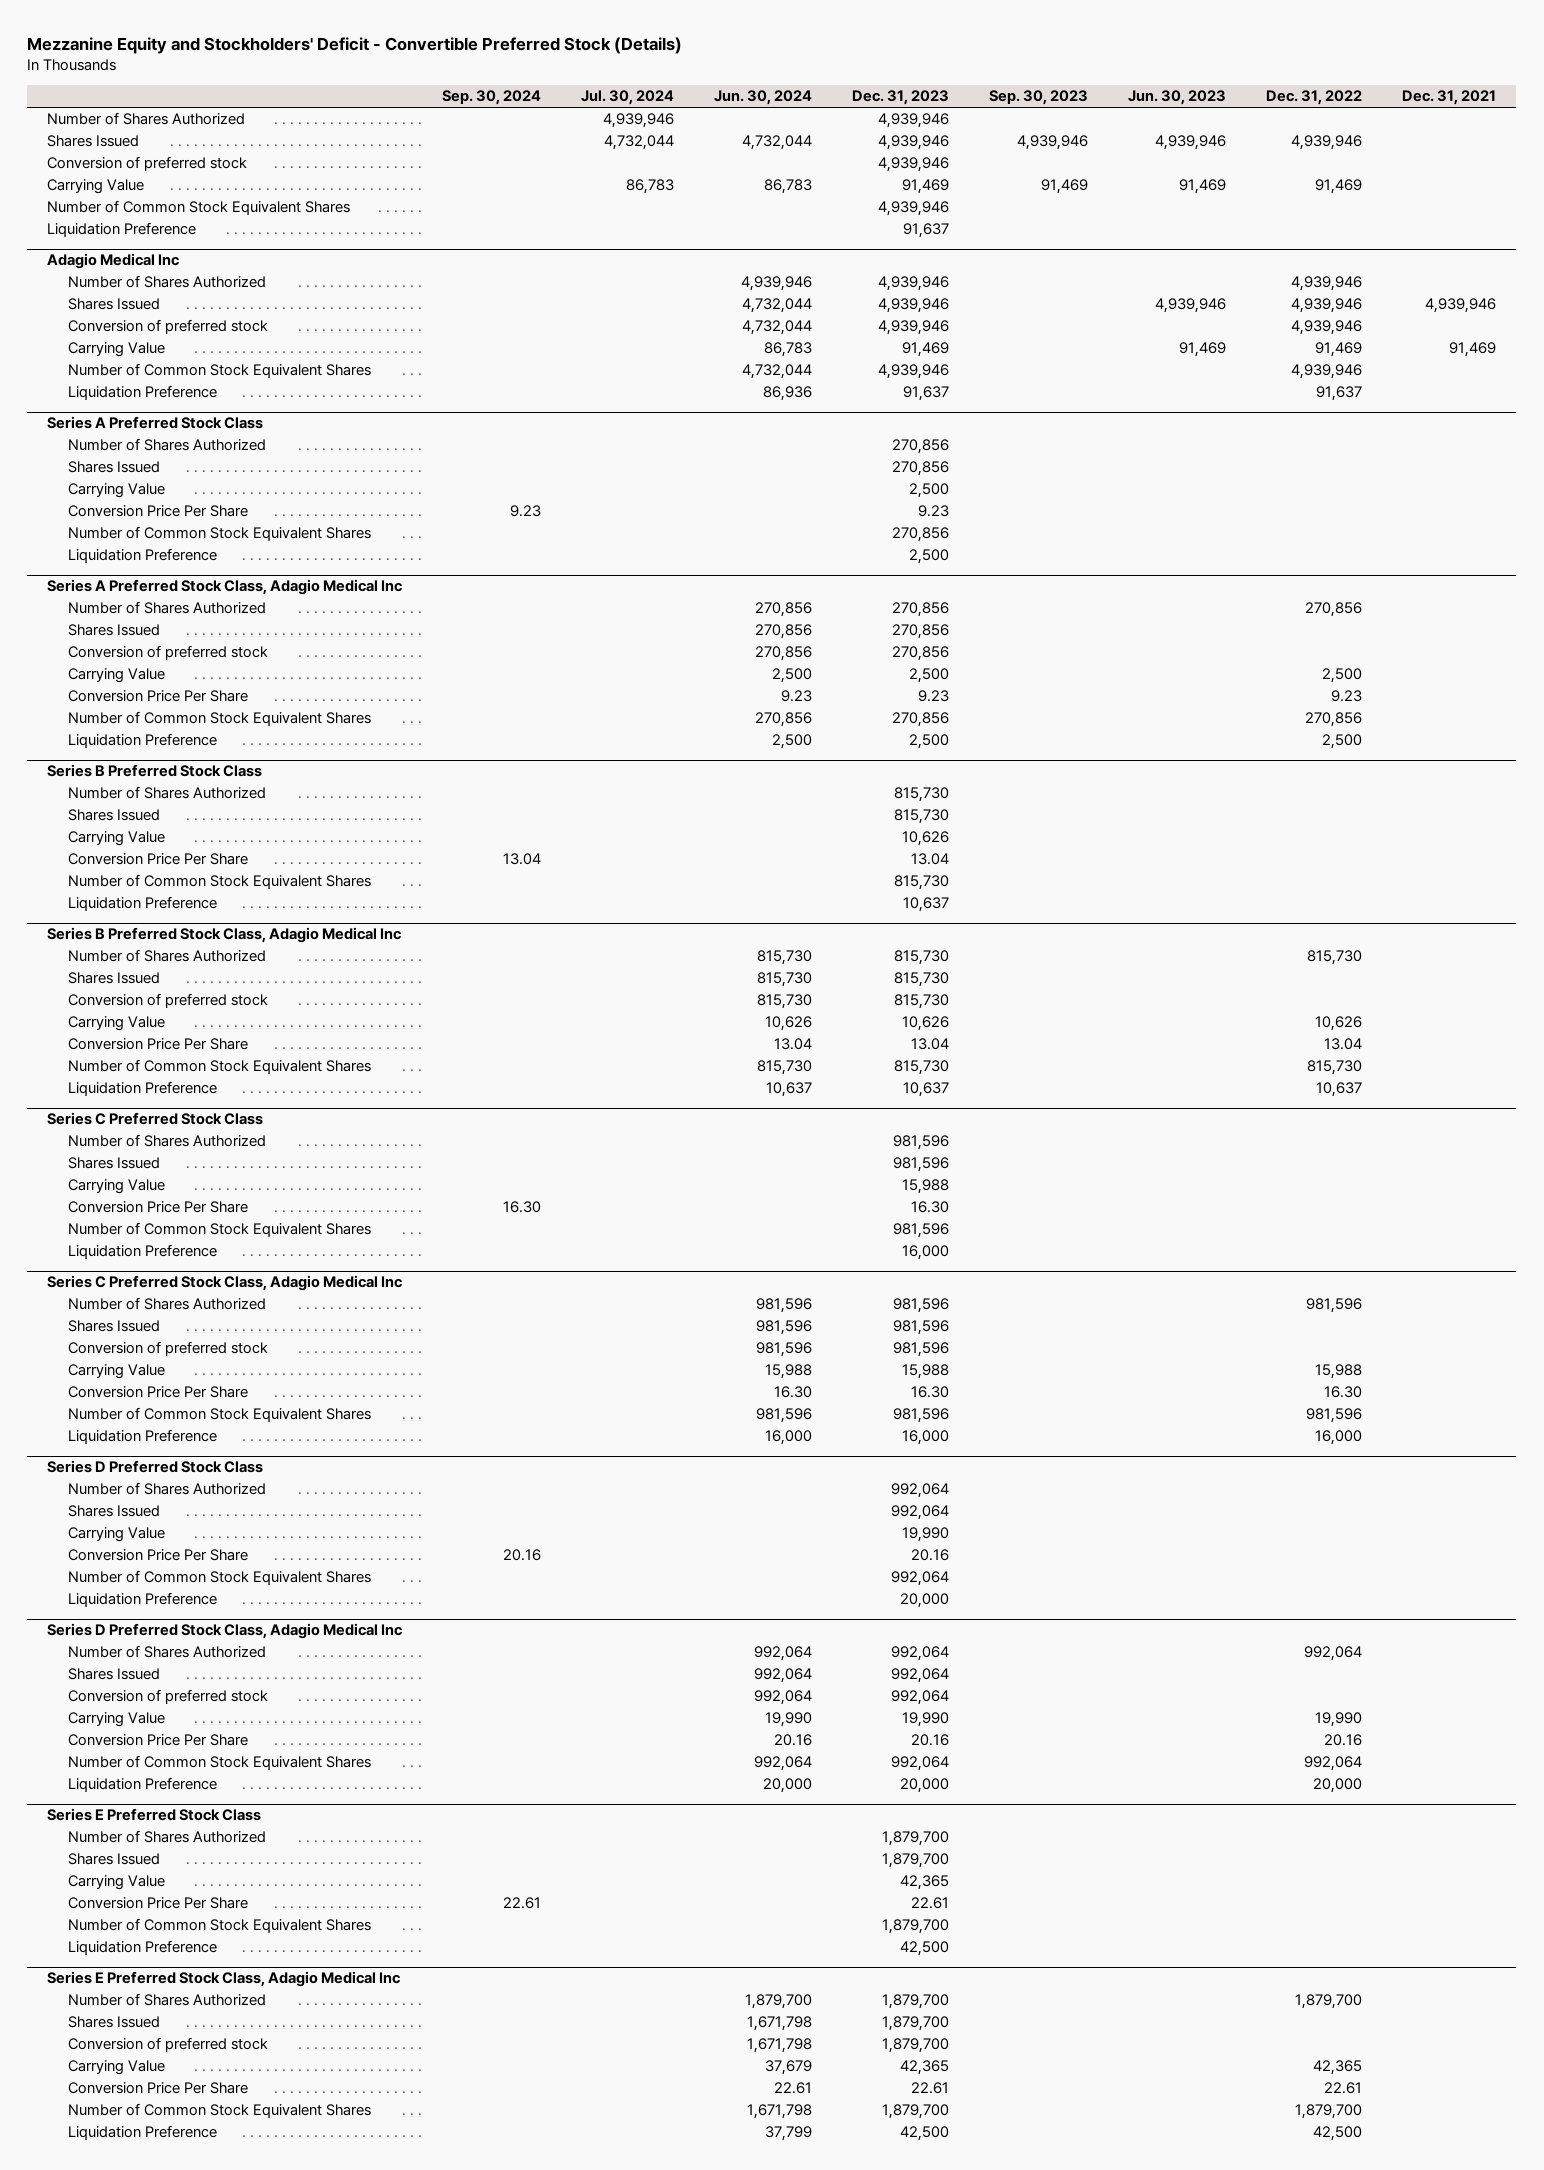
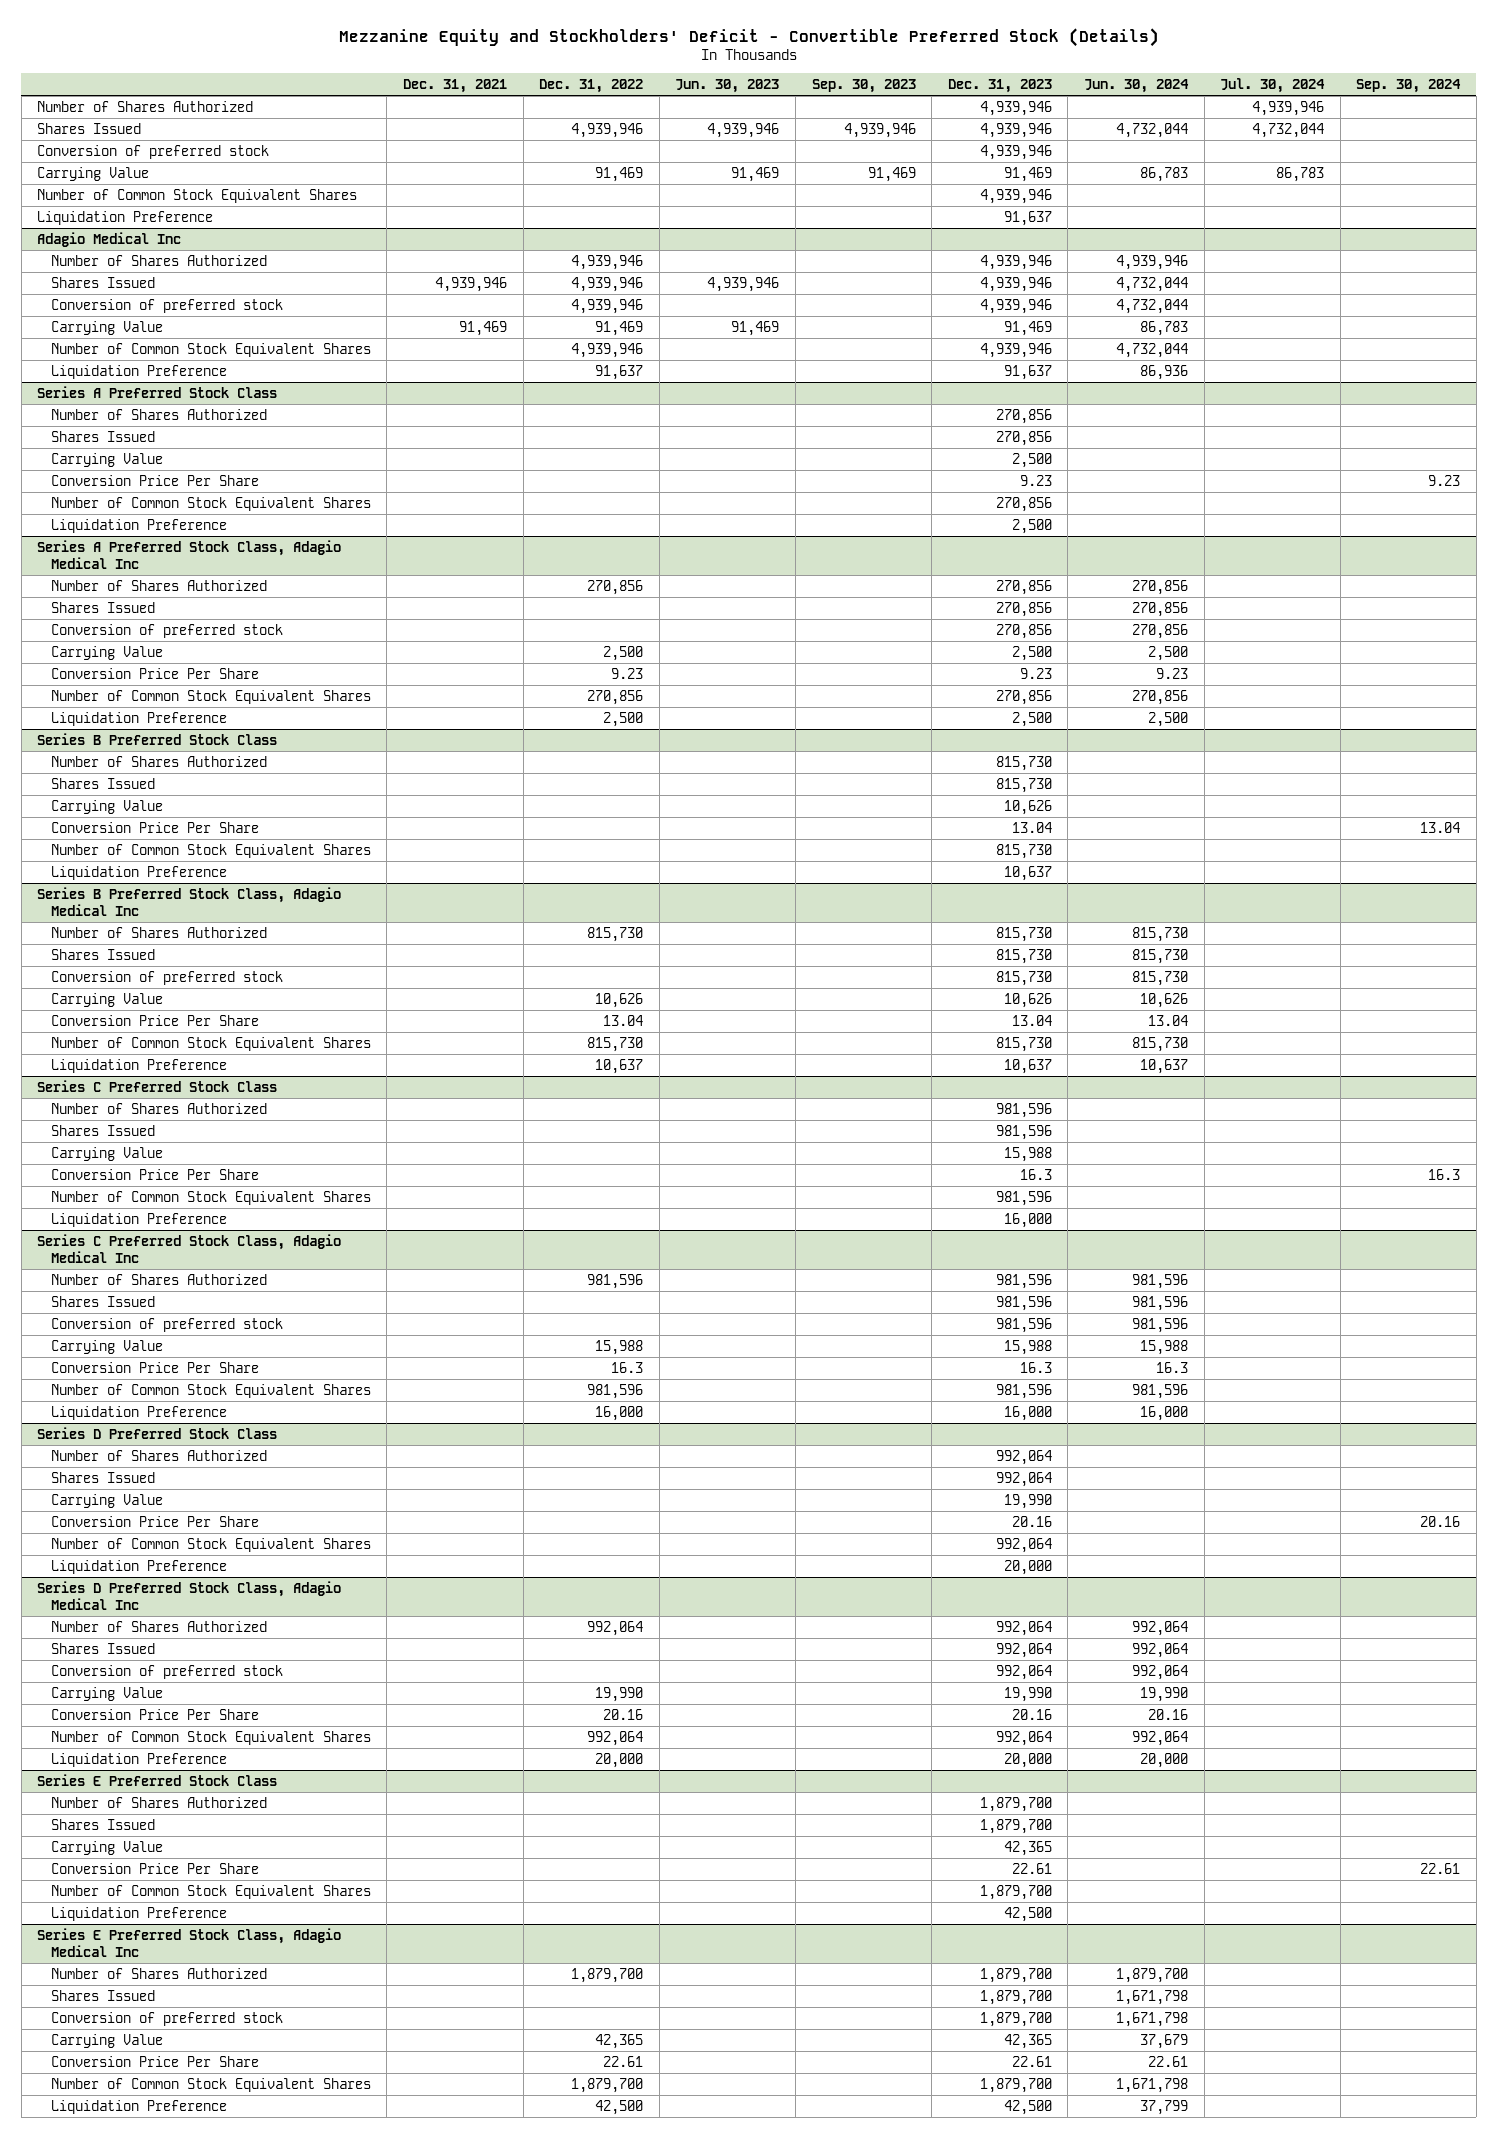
[503,1201,542,1214] 16.30 -> [1428,1168,1461,1180] 16.3
[911,1201,950,1214] 16.30 -> [1019,1168,1052,1180] 16.3
[774,1386,813,1399] 16.30 -> [1155,1361,1188,1373] 16.3
[911,1386,950,1399] 16.30 -> [1019,1361,1052,1373] 16.3
[1324,1386,1363,1399] 16.30 -> [611,1361,644,1373] 16.3

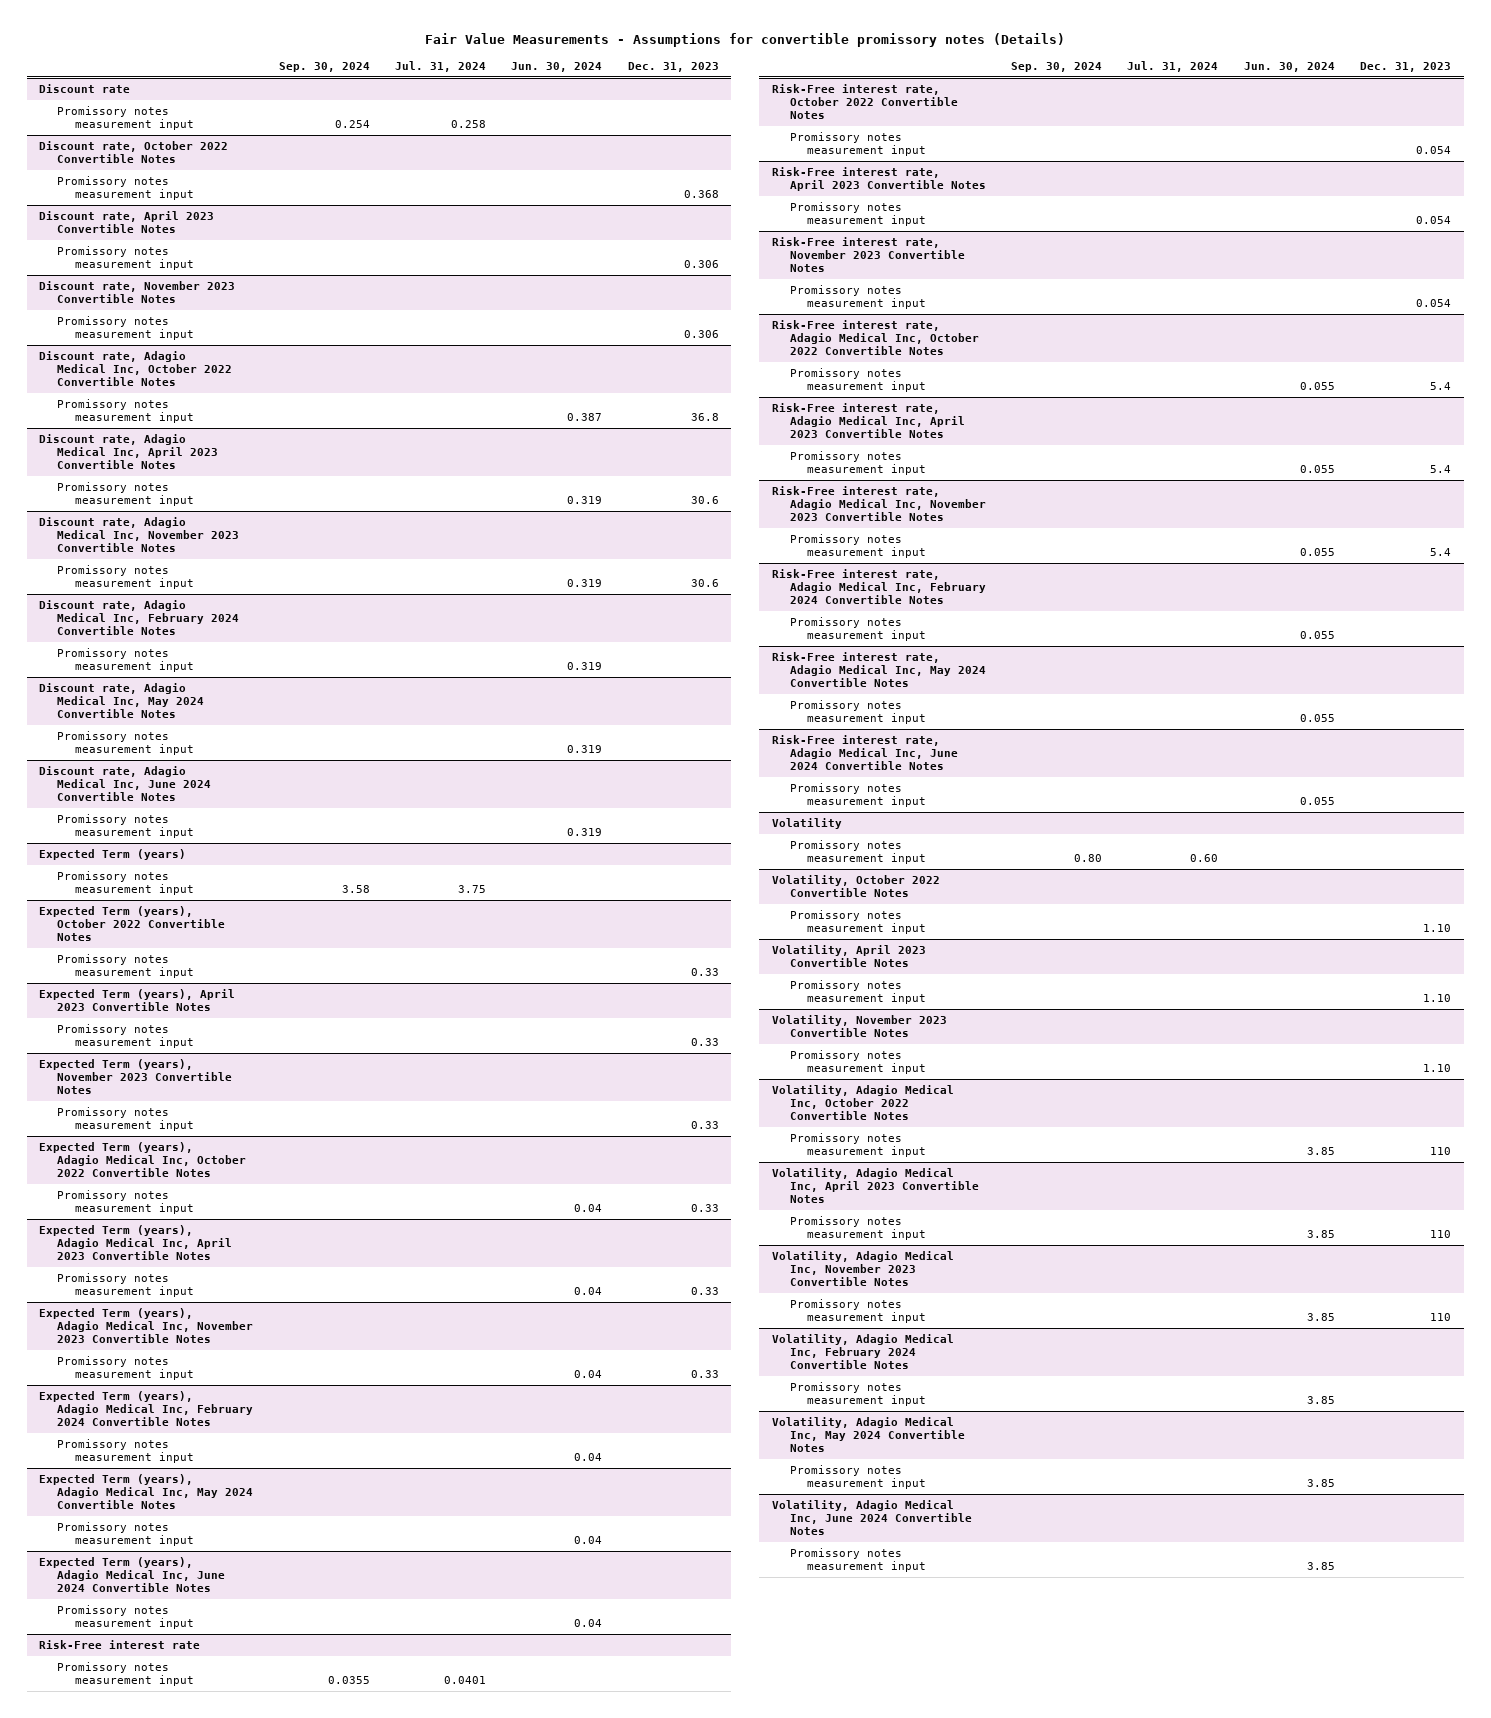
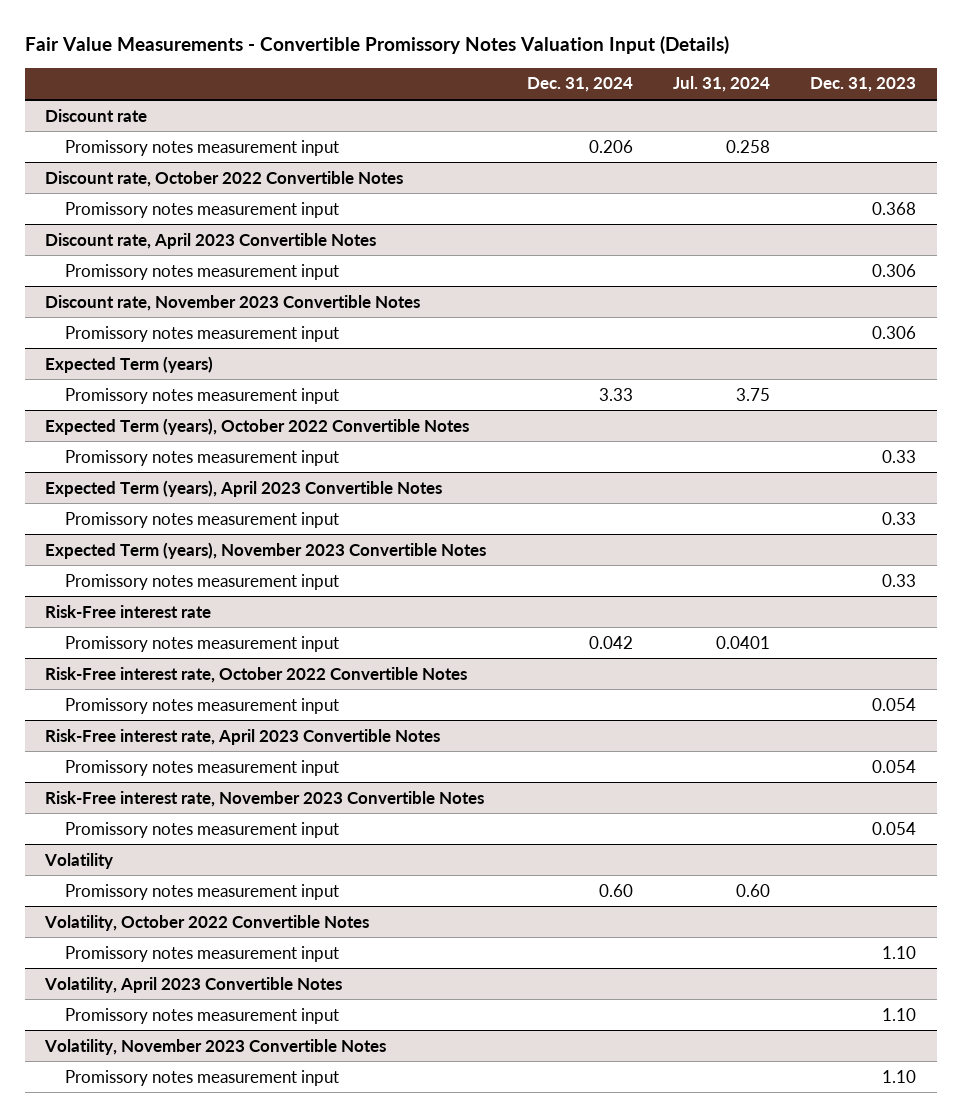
[425,33,1066,48] Fair Value Measurements - Assumptions for convertible promissory notes (Details) -> [25,36,730,55] Fair Value Measurements - Convertible Promissory Notes Valuation Input (Details)
[278,62,370,73] Sep. 30, 2024 -> none
[511,62,603,73] Jun. 30, 2024 -> none
none -> [526,77,633,93] Dec. 31, 2024
[39,350,233,387] Discount rate, Adagio Medical Inc, October 2022 Convertible Notes -> none
[57,398,194,424] Promissory notes measurement input -> none
[39,433,219,470] Discount rate, Adagio Medical Inc, April 2023 Convertible Notes -> none
[57,481,194,507] Promissory notes measurement input -> none
[39,516,240,553] Discount rate, Adagio Medical Inc, November 2023 Convertible Notes -> none
[57,564,194,590] Promissory notes measurement input -> none
[39,599,240,636] Discount rate, Adagio Medical Inc, February 2024 Convertible Notes -> none
[57,647,194,673] Promissory notes measurement input -> none
[39,682,205,719] Discount rate, Adagio Medical Inc, May 2024 Convertible Notes -> none
[57,730,194,756] Promissory notes measurement input -> none
[39,765,212,802] Discount rate, Adagio Medical Inc, June 2024 Convertible Notes -> none
[57,813,194,839] Promissory notes measurement input -> none
[39,1141,247,1178] Expected Term (years), Adagio Medical Inc, October 2022 Convertible Notes -> none
[57,1189,194,1215] Promissory notes measurement input -> none
[39,1224,233,1261] Expected Term (years), Adagio Medical Inc, April 2023 Convertible Notes -> none
[57,1272,194,1298] Promissory notes measurement input -> none
[39,1307,254,1344] Expected Term (years), Adagio Medical Inc, November 2023 Convertible Notes -> none
[57,1355,194,1381] Promissory notes measurement input -> none
[39,1390,254,1427] Expected Term (years), Adagio Medical Inc, February 2024 Convertible Notes -> none
[57,1438,194,1464] Promissory notes measurement input -> none
[39,1473,254,1510] Expected Term (years), Adagio Medical Inc, May 2024 Convertible Notes -> none
[57,1521,194,1547] Promissory notes measurement input -> none
[39,1556,226,1593] Expected Term (years), Adagio Medical Inc, June 2024 Convertible Notes -> none
[57,1604,194,1630] Promissory notes measurement input -> none
[771,319,979,356] Risk-Free interest rate, Adagio Medical Inc, October 2022 Convertible Notes -> none
[789,367,927,393] Promissory notes measurement input -> none
[771,402,965,439] Risk-Free interest rate, Adagio Medical Inc, April 2023 Convertible Notes -> none
[789,450,927,476] Promissory notes measurement input -> none
[771,485,986,522] Risk-Free interest rate, Adagio Medical Inc, November 2023 Convertible Notes -> none
[789,533,927,559] Promissory notes measurement input -> none
[771,568,986,605] Risk-Free interest rate, Adagio Medical Inc, February 2024 Convertible Notes -> none
[789,616,927,642] Promissory notes measurement input -> none
[771,651,986,688] Risk-Free interest rate, Adagio Medical Inc, May 2024 Convertible Notes -> none
[789,699,927,725] Promissory notes measurement input -> none
[771,734,958,771] Risk-Free interest rate, Adagio Medical Inc, June 2024 Convertible Notes -> none
[789,782,927,808] Promissory notes measurement input -> none
[771,1084,954,1121] Volatility, Adagio Medical Inc, October 2022 Convertible Notes -> none
[789,1132,927,1158] Promissory notes measurement input -> none
[771,1167,979,1204] Volatility, Adagio Medical Inc, April 2023 Convertible Notes -> none
[789,1215,927,1241] Promissory notes measurement input -> none
[771,1250,954,1287] Volatility, Adagio Medical Inc, November 2023 Convertible Notes -> none
[789,1298,927,1324] Promissory notes measurement input -> none
[771,1333,954,1370] Volatility, Adagio Medical Inc, February 2024 Convertible Notes -> none
[789,1381,927,1407] Promissory notes measurement input -> none
[771,1416,965,1453] Volatility, Adagio Medical Inc, May 2024 Convertible Notes -> none
[789,1464,927,1490] Promissory notes measurement input -> none
[771,1499,972,1536] Volatility, Adagio Medical Inc, June 2024 Convertible Notes -> none
[789,1547,927,1573] Promissory notes measurement input -> none

